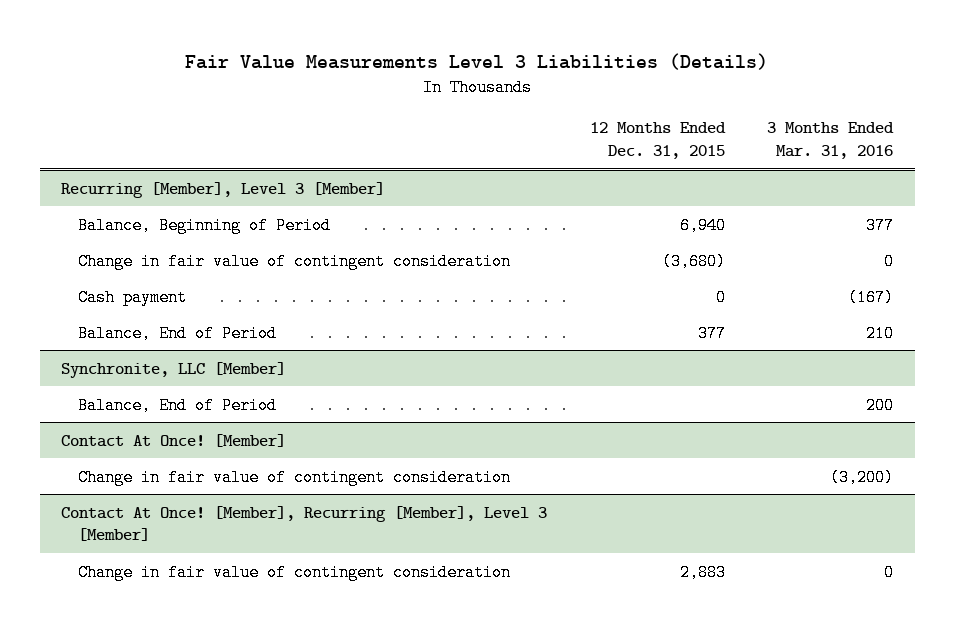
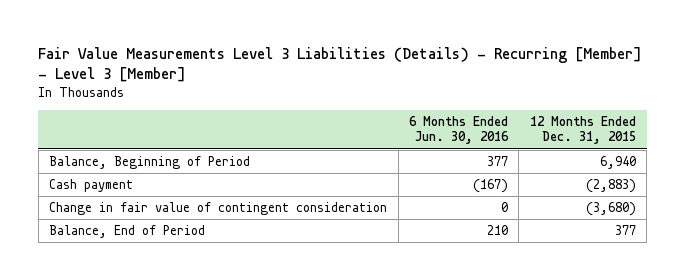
[185,52,769,70] Fair Value Measurements Level 3 Liabilities (Details) -> [38,46,643,83] Fair Value Measurements Level 3 Liabilities (Details) - Recurring [Member] - Level 3 [Member]
[767,122,895,160] 3 Months Ended Mar. 31, 2016 -> none
none -> [409,116,510,145] 6 Months Ended Jun. 30, 2016
[60,181,385,198] Recurring [Member], Level 3 [Member] -> none
none -> [49,179,134,193] Cash payment
[77,288,187,306] Cash payment -> none
[60,361,286,378] Synchronite, LLC [Member] -> none
[77,396,277,414] Balance, End of Period -> none
[60,433,286,447] Contact At Once! [Member] -> none
[77,468,511,486] Change in fair value of contingent consideration -> none
[60,505,547,542] Contact At Once! [Member], Recurring [Member], Level 3 [Member] -> none
[77,563,511,581] Change in fair value of contingent consideration -> none

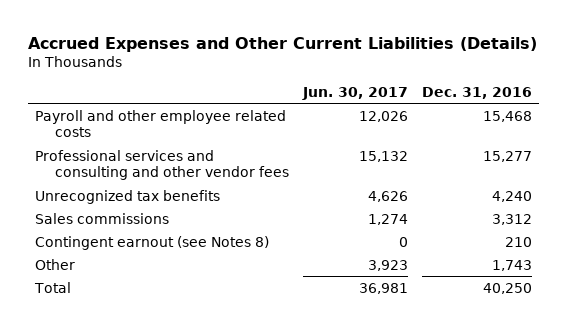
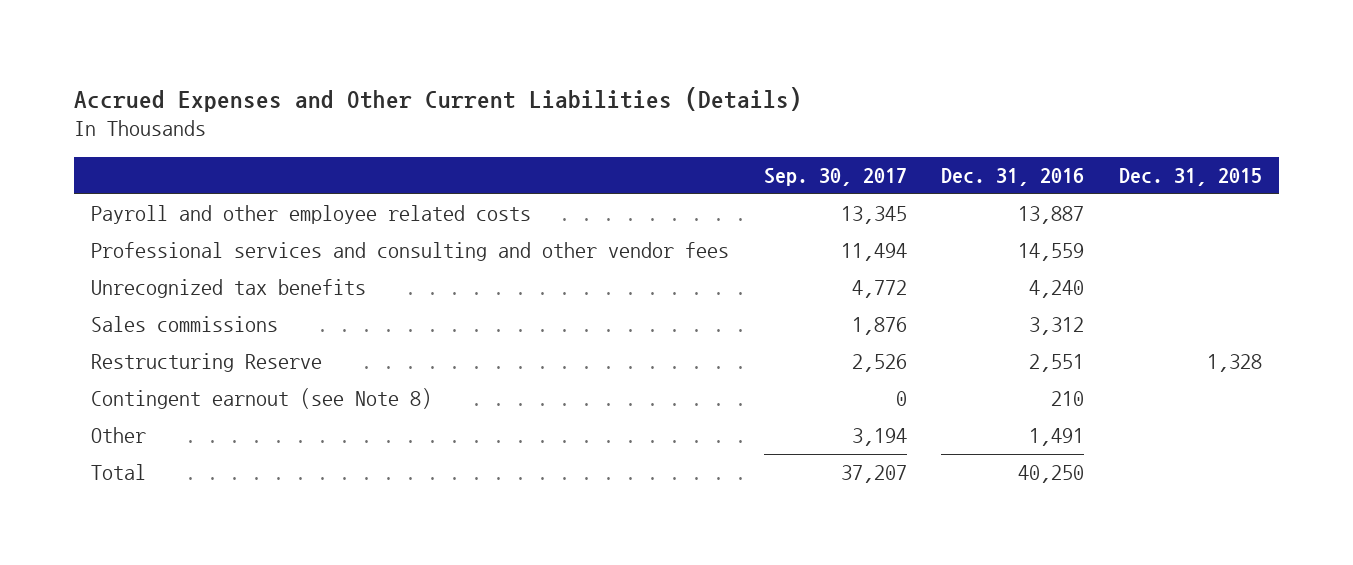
[302,86,409,100] Jun. 30, 2017 -> none
none -> [763,168,907,187] Sep. 30, 2017
none -> [1118,168,1262,187] Dec. 31, 2015
[483,110,533,122] 15,468 -> [1018,206,1085,225] 13,887
[483,150,533,162] 15,277 -> [1018,243,1085,262] 14,559
none -> [91,353,323,373] Restructuring Reserve
[35,235,270,250] Contingent earnout (see Notes 8) -> [91,388,433,410] Contingent earnout (see Note 8)
[492,259,533,271] 1,743 -> [1029,428,1085,447] 1,491

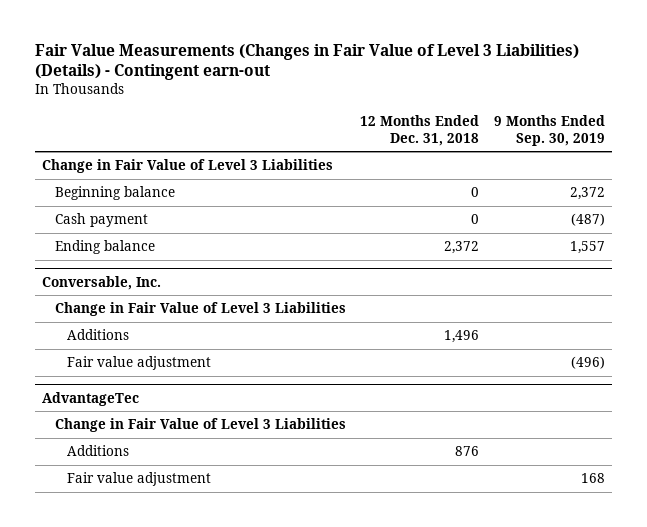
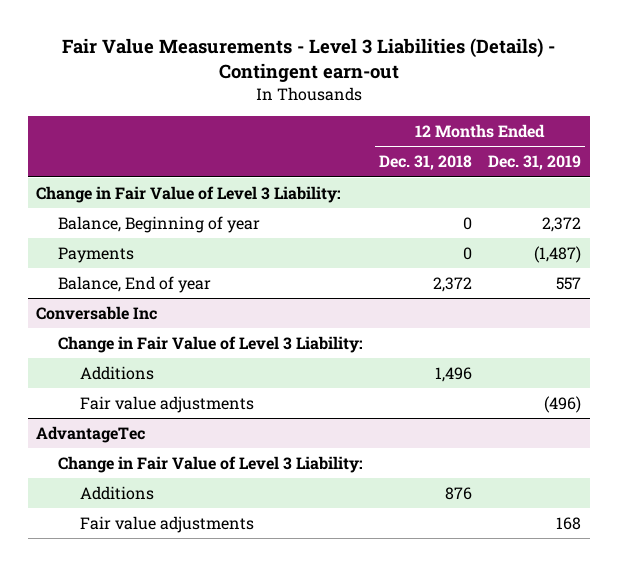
[34,43,579,81] Fair Value Measurements (Changes in Fair Value of Level 3 Liabilities) (Details) - Contingent earn-out -> [61,38,555,83] Fair Value Measurements - Level 3 Liabilities (Details) - Contingent earn-out
[493,114,605,146] 9 Months Ended Sep. 30, 2019 -> none
none -> [488,155,582,171] Dec. 31, 2019
[42,159,334,174] Change in Fair Value of Level 3 Liabilities -> [36,185,342,203] Change in Fair Value of Level 3 Liability:
[54,186,175,201] Beginning balance -> [57,215,260,233] Balance, Beginning of year
[54,213,148,228] Cash payment -> [57,246,134,263] Payments
[54,240,155,255] Ending balance -> [57,275,211,293] Balance, End of year
[42,275,162,290] Conversable, Inc. -> [36,305,158,320] Conversable Inc
[54,302,346,317] Change in Fair Value of Level 3 Liabilities -> [57,335,363,353] Change in Fair Value of Level 3 Liability:
[67,356,212,371] Fair value adjustment -> [79,395,254,413] Fair value adjustments
[54,418,346,433] Change in Fair Value of Level 3 Liabilities -> [57,455,363,473] Change in Fair Value of Level 3 Liability:
[67,472,212,487] Fair value adjustment -> [79,515,254,533] Fair value adjustments

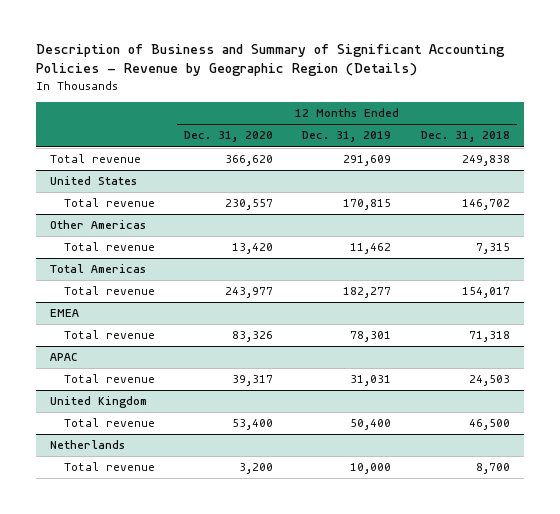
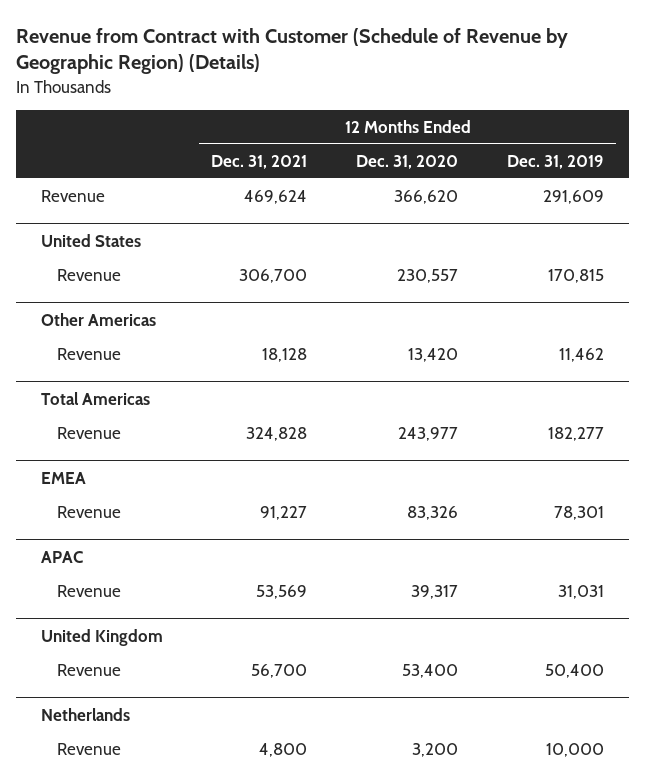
[35,44,505,77] Description of Business and Summary of Significant Accounting Policies - Revenue by Geographic Region (Details) -> [16,27,569,75] Revenue from Contract with Customer (Schedule of Revenue by Geographic Region) (Details)
[420,131,510,143] Dec. 31, 2018 -> none
none -> [211,154,308,169] Dec. 31, 2021
[50,154,142,164] Total revenue -> [40,189,105,202] Revenue
[63,198,155,208] Total revenue -> [57,268,122,281] Revenue
[63,242,155,252] Total revenue -> [57,347,122,360] Revenue
[63,286,155,296] Total revenue -> [57,426,122,439] Revenue
[63,330,155,340] Total revenue -> [57,505,122,518] Revenue
[63,374,155,384] Total revenue -> [57,584,122,597] Revenue
[63,418,155,428] Total revenue -> [57,663,122,676] Revenue
[63,462,155,472] Total revenue -> [57,742,122,755] Revenue

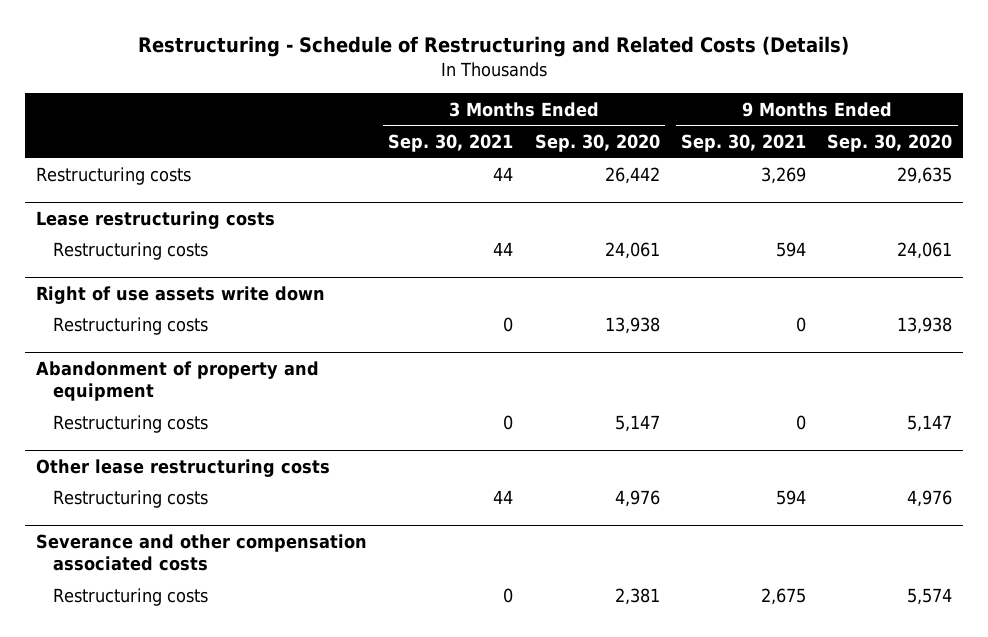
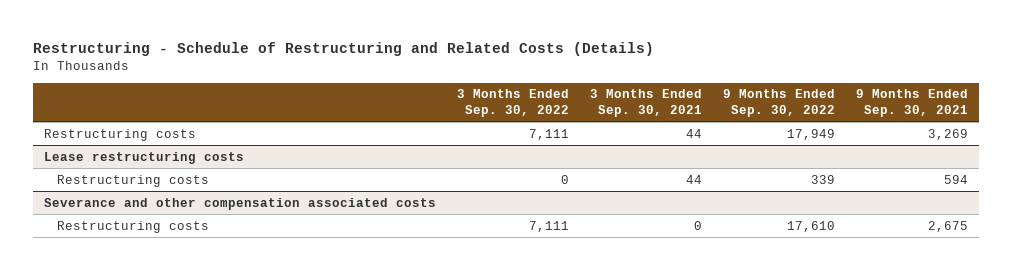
[534,133,660,152] Sep. 30, 2020 -> none
[827,133,953,152] Sep. 30, 2020 -> none
none -> [457,89,570,118] 3 Months Ended Sep. 30, 2022
none -> [723,89,836,118] 9 Months Ended Sep. 30, 2022
[36,285,326,304] Right of use assets write down -> none
[52,317,208,336] Restructuring costs -> none
[36,360,320,402] Abandonment of property and equipment -> none
[52,415,208,434] Restructuring costs -> none
[36,458,331,477] Other lease restructuring costs -> none
[52,490,208,509] Restructuring costs -> none

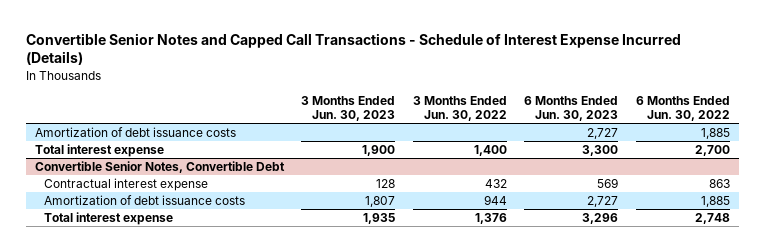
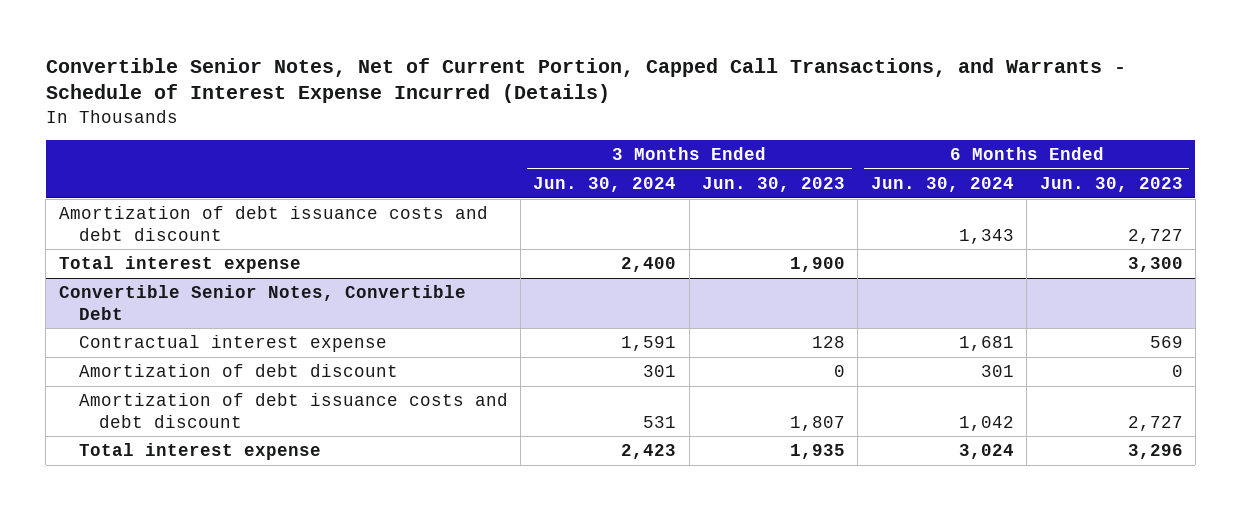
[26,32,682,66] Convertible Senior Notes and Capped Call Transactions - Schedule of Interest Expense Incurred (Details) -> [45,57,1126,104] Convertible Senior Notes, Net of Current Portion, Capped Call Transactions, and Warrants - Schedule of Interest Expense Incurred (Details)
[412,95,507,121] 3 Months Ended Jun. 30, 2022 -> none
[635,95,730,121] 6 Months Ended Jun. 30, 2022 -> none
none -> [533,177,677,193] Jun. 30, 2024
none -> [870,177,1014,193] Jun. 30, 2024
[34,127,236,138] Amortization of debt issuance costs -> [58,206,488,241] Amortization of debt issuance costs and debt discount
none -> [78,364,398,378] Amortization of debt discount
[43,195,245,206] Amortization of debt issuance costs -> [78,393,508,428] Amortization of debt issuance costs and debt discount

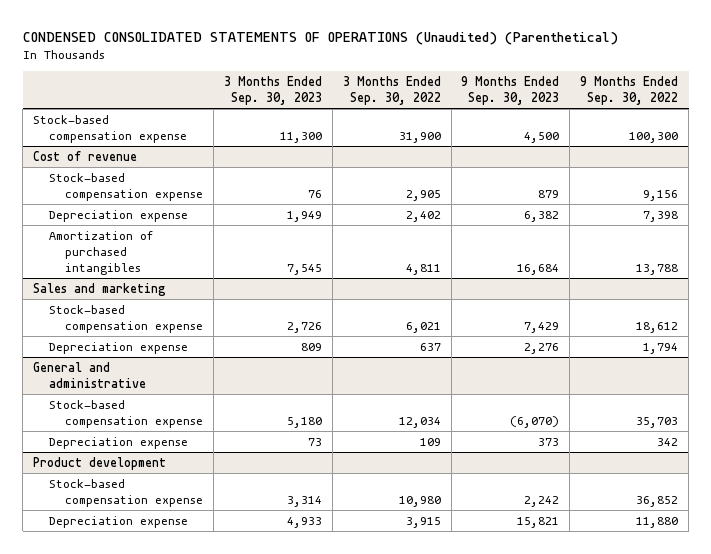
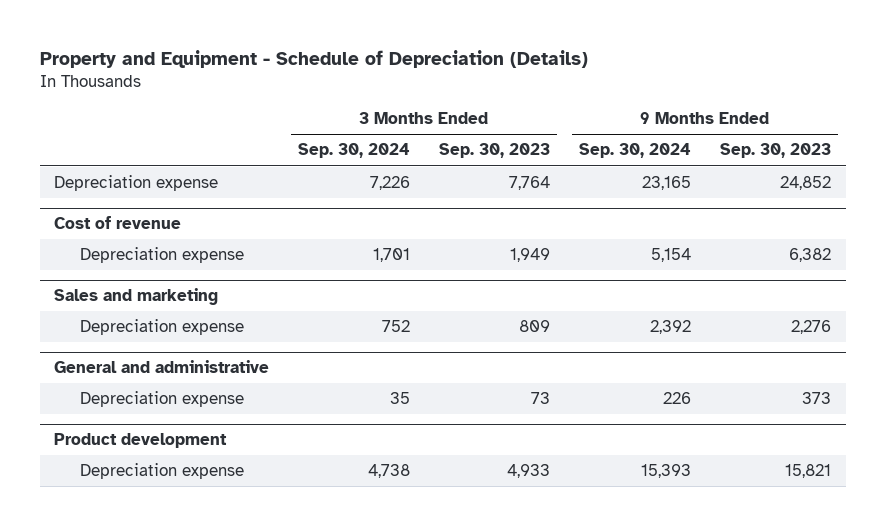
[22,32,618,46] CONDENSED CONSOLIDATED STATEMENTS OF OPERATIONS (Unaudited) (Parenthetical) -> [39,49,588,68] Property and Equipment - Schedule of Depreciation (Details)
[342,75,441,105] 3 Months Ended Sep. 30, 2022 -> none
[580,75,679,105] 9 Months Ended Sep. 30, 2022 -> none
none -> [298,143,411,159] Sep. 30, 2024
none -> [579,143,692,159] Sep. 30, 2024
[33,114,188,143] Stock-based compensation expense -> none
none -> [54,175,219,192] Depreciation expense
[49,172,203,201] Stock-based compensation expense -> none
[49,230,155,275] Amortization of purchased intangibles -> none
[49,304,203,333] Stock-based compensation expense -> none
[49,399,203,428] Stock-based compensation expense -> none
[49,478,203,507] Stock-based compensation expense -> none

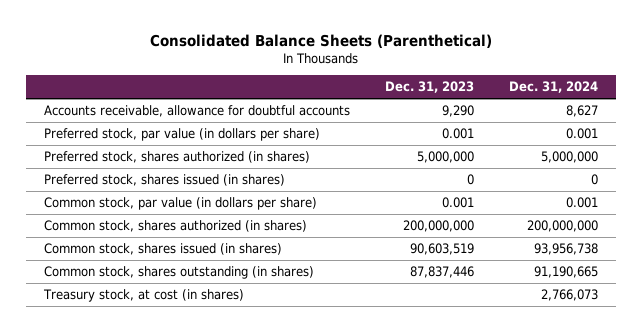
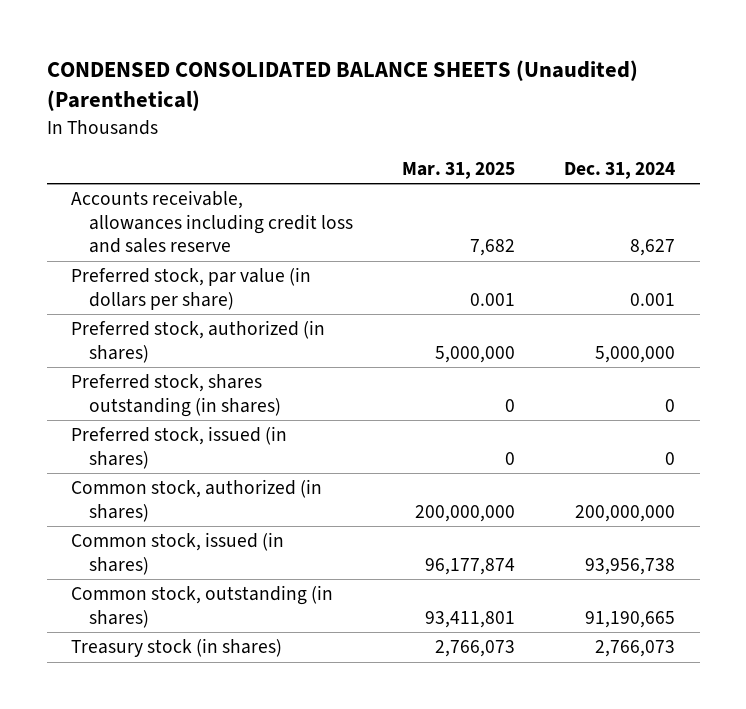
[150,33,493,48] Consolidated Balance Sheets (Parenthetical) -> [46,59,638,112] CONDENSED CONSOLIDATED BALANCE SHEETS (Unaudited) (Parenthetical)
[385,81,475,94] Dec. 31, 2023 -> none
none -> [401,161,515,179] Mar. 31, 2025
[43,105,350,118] Accounts receivable, allowance for doubtful accounts -> [71,190,353,254] Accounts receivable, allowances including credit loss and sales reserve
[43,197,317,211] Common stock, par value (in dollars per share) -> none
[43,151,310,164] Preferred stock, shares authorized (in shares) -> [71,320,326,363] Preferred stock, authorized (in shares)
none -> [71,374,281,417] Preferred stock, shares outstanding (in shares)
[43,174,285,187] Preferred stock, shares issued (in shares) -> [71,426,288,469] Preferred stock, issued (in shares)
[43,220,307,233] Common stock, shares authorized (in shares) -> [71,479,323,522] Common stock, authorized (in shares)
[43,243,282,256] Common stock, shares issued (in shares) -> [71,532,285,575] Common stock, issued (in shares)
[43,266,314,280] Common stock, shares outstanding (in shares) -> [71,585,334,628] Common stock, outstanding (in shares)
[42,289,244,303] Treasury stock, at cost (in shares) -> [71,638,283,658] Treasury stock (in shares)

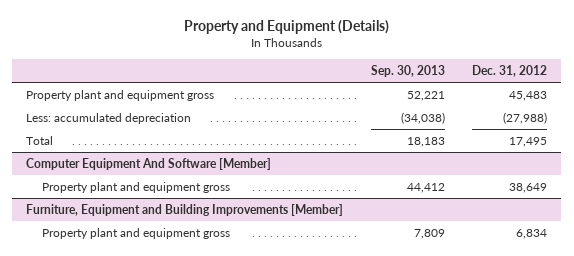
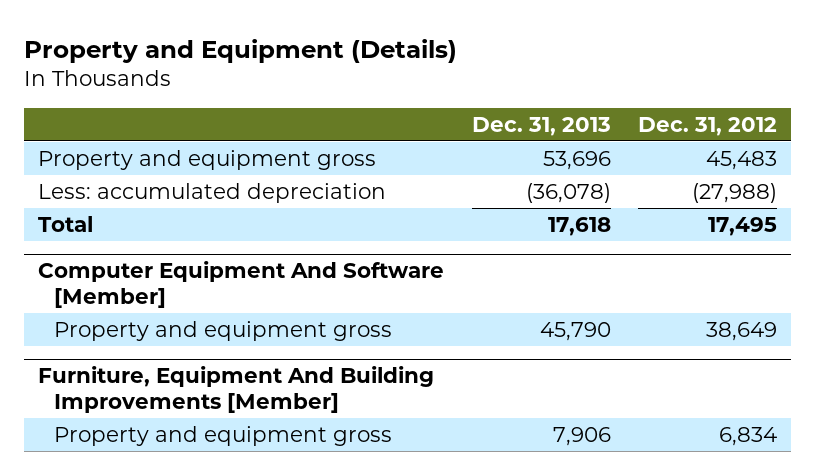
[370,65,445,78] Sep. 30, 2013 -> none
none -> [471,116,611,136] Dec. 31, 2013
[26,89,215,101] Property plant and equipment gross -> [38,150,377,171] Property and equipment gross
[41,181,230,193] Property plant and equipment gross -> [54,321,393,342] Property and equipment gross
[26,203,344,216] Furniture, Equipment and Building Improvements [Member] -> [38,366,435,414] Furniture, Equipment And Building Improvements [Member]
[41,227,230,239] Property plant and equipment gross -> [54,426,393,447] Property and equipment gross

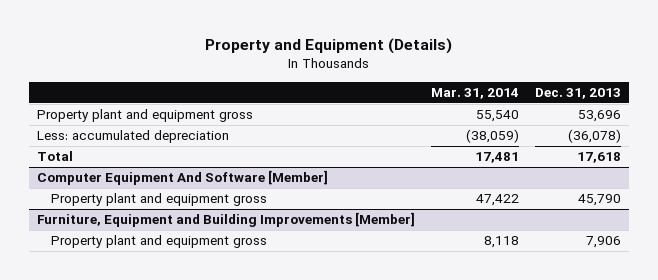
[638,116,778,136] Dec. 31, 2012 -> none
none -> [430,88,519,100] Mar. 31, 2014
[38,150,377,171] Property and equipment gross -> [37,109,254,123] Property plant and equipment gross
[54,321,393,342] Property and equipment gross -> [50,193,267,207] Property plant and equipment gross
[38,366,435,414] Furniture, Equipment And Building Improvements [Member] -> [37,212,416,228] Furniture, Equipment and Building Improvements [Member]
[54,426,393,447] Property and equipment gross -> [50,235,267,249] Property plant and equipment gross

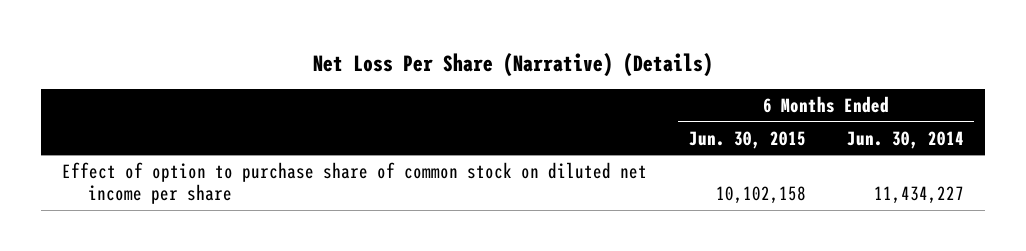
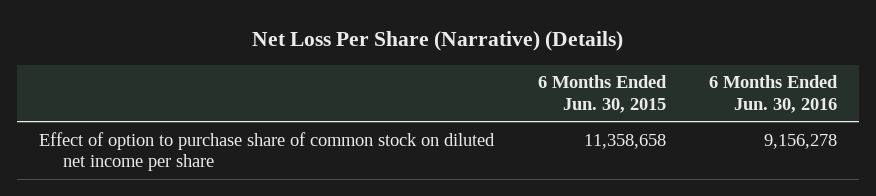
[847,130,965,149] Jun. 30, 2014 -> none
none -> [709,75,839,113] 6 Months Ended Jun. 30, 2016
[715,186,806,205] 10,102,158 -> [583,133,666,149] 11,358,658

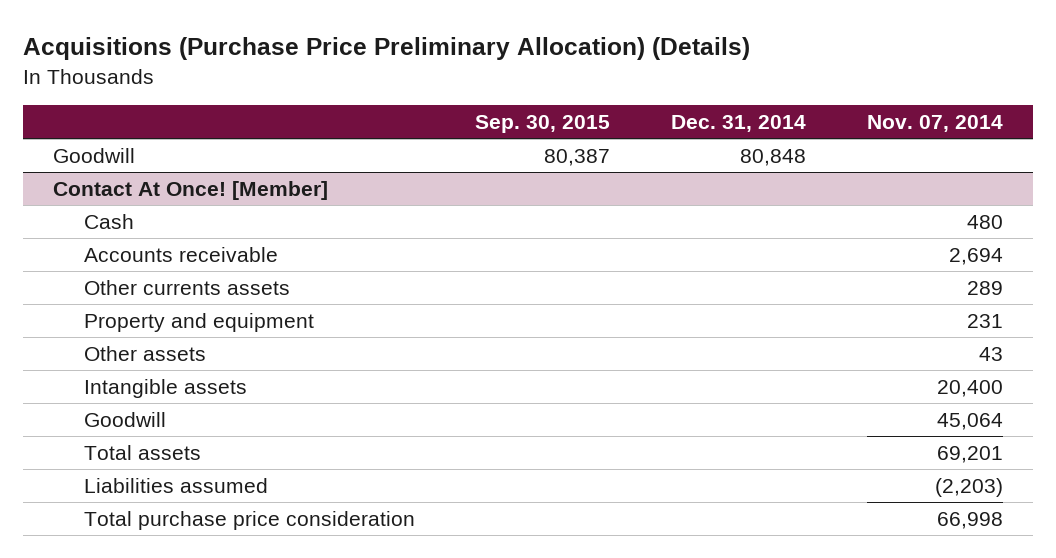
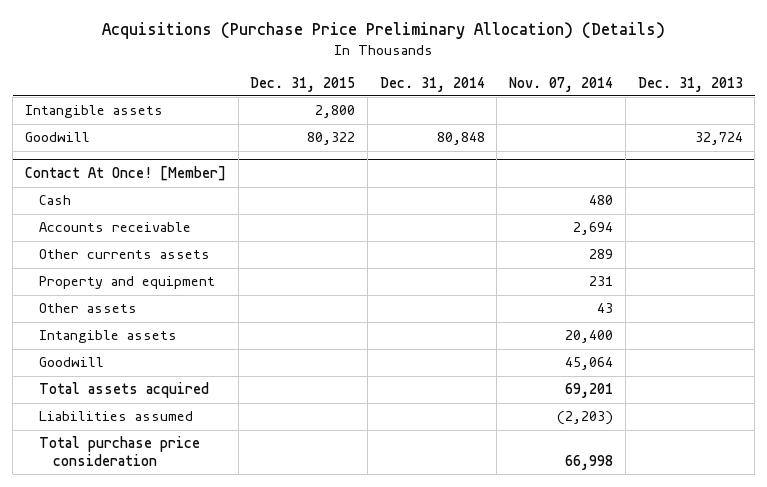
[475,115,611,134] Sep. 30, 2015 -> none
none -> [250,76,356,92] Dec. 31, 2015
none -> [637,76,743,92] Dec. 31, 2013
none -> [24,105,163,119] Intangible assets
[83,444,201,460] Total assets -> [38,382,209,399] Total assets acquired

